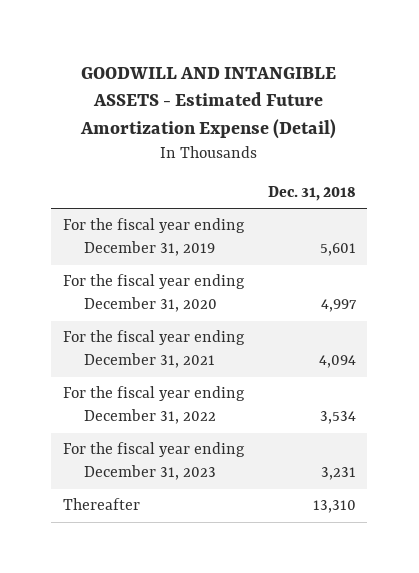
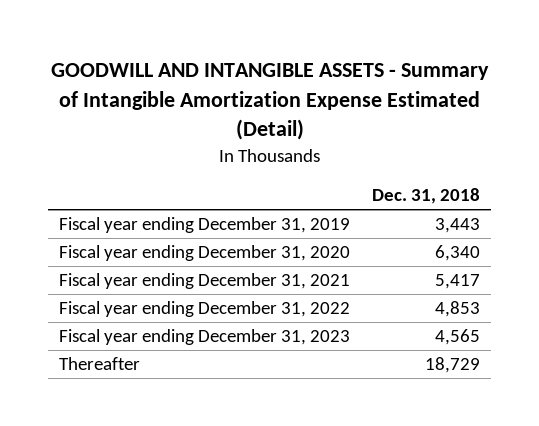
[80,66,337,139] GOODWILL AND INTANGIBLE ASSETS - Estimated Future Amortization Expense (Detail) -> [50,63,489,141] GOODWILL AND INTANGIBLE ASSETS - Summary of Intangible Amortization Expense Estimated (Detail)
[62,218,245,257] For the fiscal year ending December 31, 2019 -> [59,217,351,234] Fiscal year ending December 31, 2019
[319,243,356,257] 5,601 -> [435,218,481,234] 3,443
[62,274,245,313] For the fiscal year ending December 31, 2020 -> [59,245,351,262] Fiscal year ending December 31, 2020
[320,299,357,313] 4,997 -> [435,245,481,262] 6,340
[62,330,245,369] For the fiscal year ending December 31, 2021 -> [59,273,351,290] Fiscal year ending December 31, 2021
[318,355,356,369] 4,094 -> [435,274,481,290] 5,417
[62,386,245,425] For the fiscal year ending December 31, 2022 -> [59,301,351,318] Fiscal year ending December 31, 2022
[319,411,356,425] 3,534 -> [435,301,481,318] 4,853
[62,442,245,481] For the fiscal year ending December 31, 2023 -> [59,329,351,346] Fiscal year ending December 31, 2023
[320,467,356,481] 3,231 -> [435,329,481,346] 4,565
[312,500,356,514] 13,310 -> [425,357,481,374] 18,729

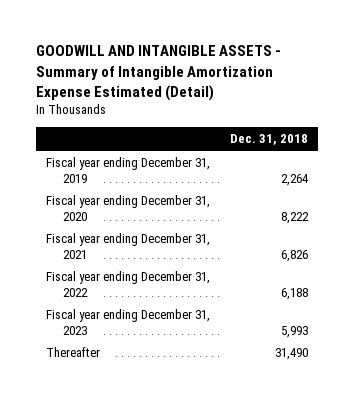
[435,218,481,234] 3,443 -> [281,173,310,186] 2,264
[435,245,481,262] 6,340 -> [281,211,310,224] 8,222
[435,274,481,290] 5,417 -> [281,249,309,262] 6,826
[435,301,481,318] 4,853 -> [281,287,309,300] 6,188
[435,329,481,346] 4,565 -> [281,325,309,338] 5,993
[425,357,481,374] 18,729 -> [275,348,309,361] 31,490

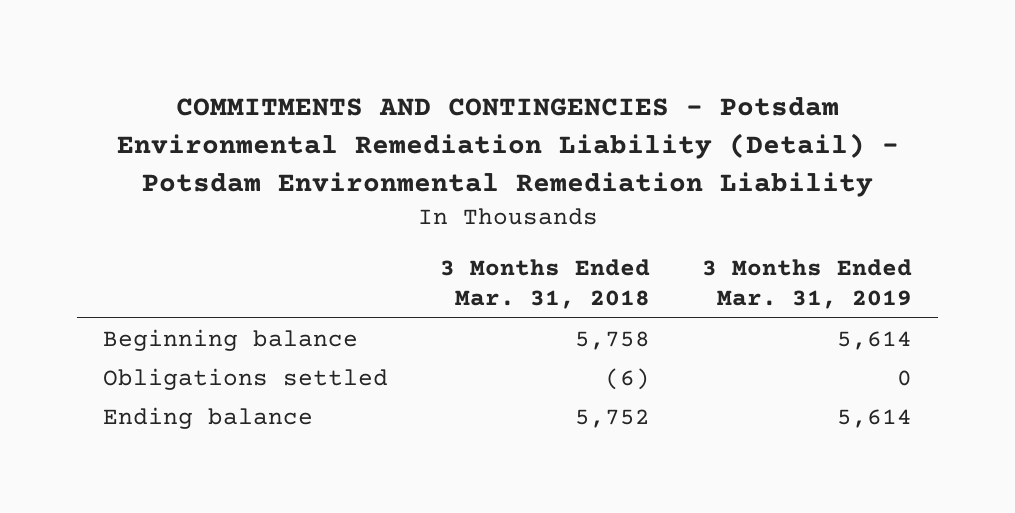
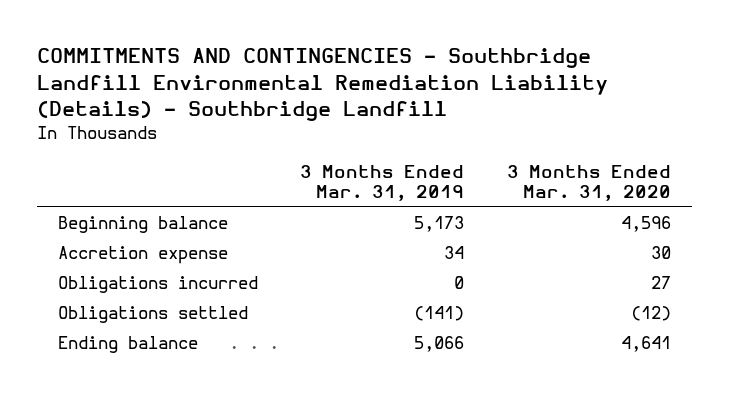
[116,97,899,198] COMMITMENTS AND CONTINGENCIES - Potsdam Environmental Remediation Liability (Detail) - Potsdam Environmental Remediation Liability -> [36,48,608,122] COMMITMENTS AND CONTINGENCIES - Southbridge Landfill Environmental Remediation Liability (Details) - Southbridge Landfill
[440,259,651,310] 3 Months Ended Mar. 31, 2018 -> none
none -> [506,164,671,201] 3 Months Ended Mar. 31, 2020
[836,330,912,350] 5,614 -> [414,215,465,232] 5,173
none -> [57,245,228,264] Accretion expense
none -> [57,275,258,293] Obligations incurred
[896,369,912,386] 0 -> [414,305,465,321] (141)
[836,408,912,428] 5,614 -> [414,335,465,352] 5,066

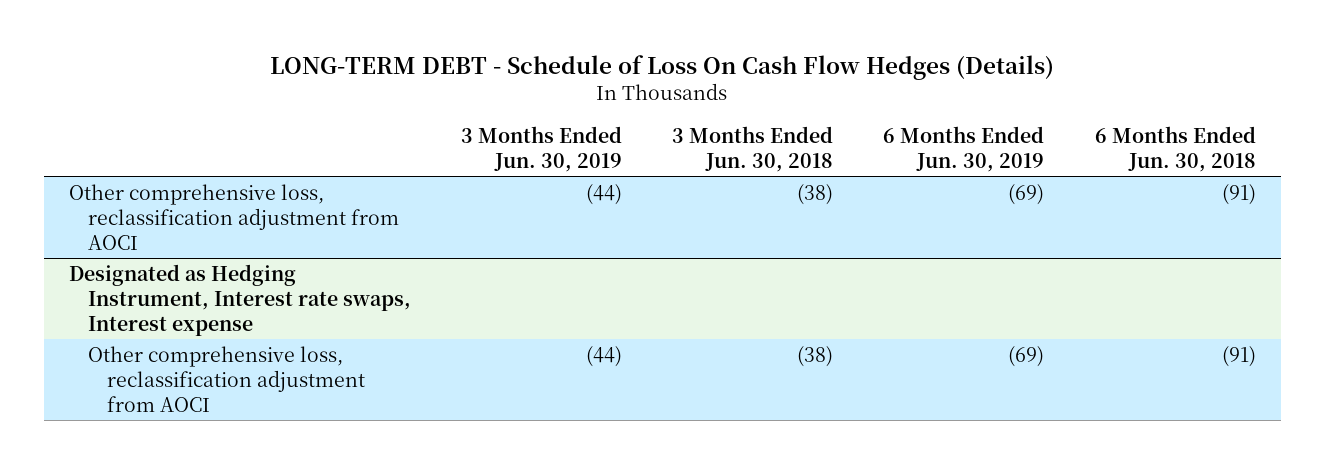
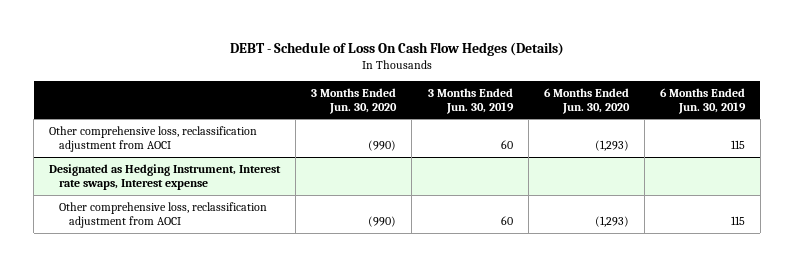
[270,55,1055,81] LONG-TERM DEBT - Schedule of Loss On Cash Flow Hedges (Details) -> [230,41,565,56] DEBT - Schedule of Loss On Cash Flow Hedges (Details)
[672,125,834,172] 3 Months Ended Jun. 30, 2018 -> none
[1094,125,1256,172] 6 Months Ended Jun. 30, 2018 -> none
none -> [311,87,398,114] 3 Months Ended Jun. 30, 2020
none -> [543,87,630,114] 6 Months Ended Jun. 30, 2020
[586,183,623,205] (44) -> [500,140,513,150] 60
[1008,183,1045,205] (69) -> [730,140,745,150] 115
[586,345,623,367] (44) -> [500,216,513,226] 60
[1008,345,1045,367] (69) -> [730,216,745,226] 115

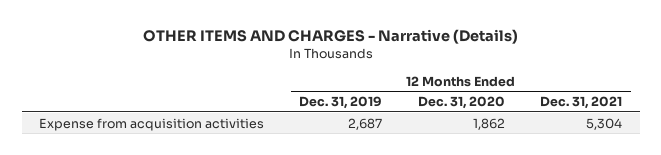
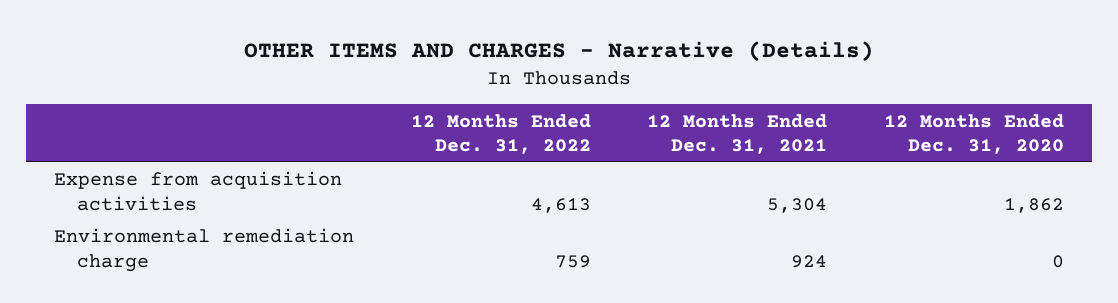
[299,96,383,110] Dec. 31, 2019 -> none
none -> [410,113,591,155] 12 Months Ended Dec. 31, 2022
none -> [54,228,355,272] Environmental remediation charge

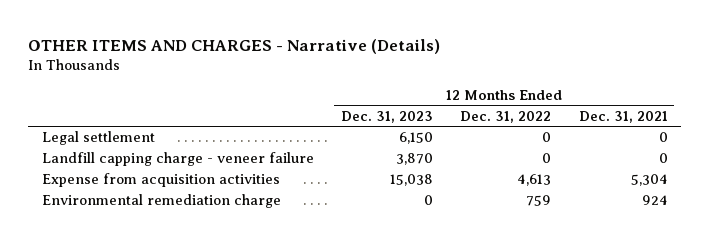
[883,113,1064,155] 12 Months Ended Dec. 31, 2020 -> none
none -> [341,110,434,123] Dec. 31, 2023
none -> [41,131,155,146] Legal settlement
none -> [41,152,314,167] Landfill capping charge - veneer failure

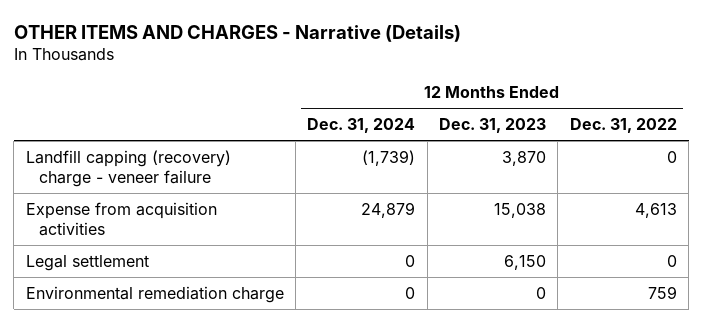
[578,110,668,123] Dec. 31, 2021 -> none
none -> [307,117,416,133] Dec. 31, 2024
[41,152,314,167] Landfill capping charge - veneer failure -> [25,149,231,187] Landfill capping (recovery) charge - veneer failure
[41,131,155,146] Legal settlement -> [25,254,149,271] Legal settlement

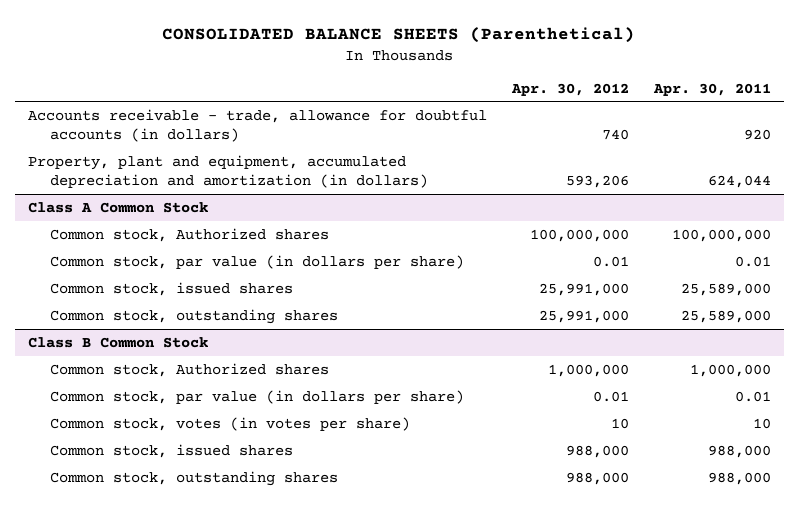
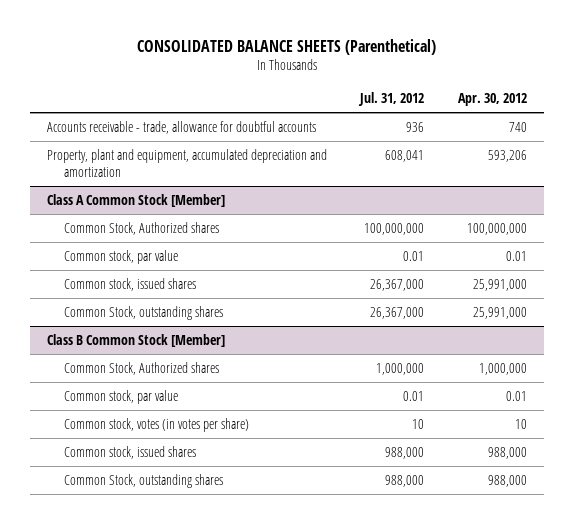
[653,82,772,96] Apr. 30, 2011 -> none
none -> [358,91,425,106] Jul. 31, 2012
[27,108,487,143] Accounts receivable - trade, allowance for doubtful accounts (in dollars) -> [46,120,316,134] Accounts receivable - trade, allowance for doubtful accounts
[27,154,428,189] Property, plant and equipment, accumulated depreciation and amortization (in dollars) -> [46,148,327,177] Property, plant and equipment, accumulated depreciation and amortization
[27,201,208,213] Class A Common Stock -> [46,193,225,207] Class A Common Stock [Member]
[49,227,329,242] Common stock, Authorized shares -> [63,221,219,235] Common Stock, Authorized shares
[49,254,464,269] Common stock, par value (in dollars per share) -> [63,249,178,264] Common stock, par value
[49,308,338,324] Common stock, outstanding shares -> [63,305,223,320] Common Stock, outstanding shares
[27,336,208,348] Class B Common Stock -> [46,333,225,347] Class B Common Stock [Member]
[49,362,329,377] Common stock, Authorized shares -> [63,361,219,375] Common Stock, Authorized shares
[49,389,464,404] Common stock, par value (in dollars per share) -> [63,389,178,404] Common stock, par value
[49,470,338,486] Common stock, outstanding shares -> [63,473,223,488] Common Stock, outstanding shares

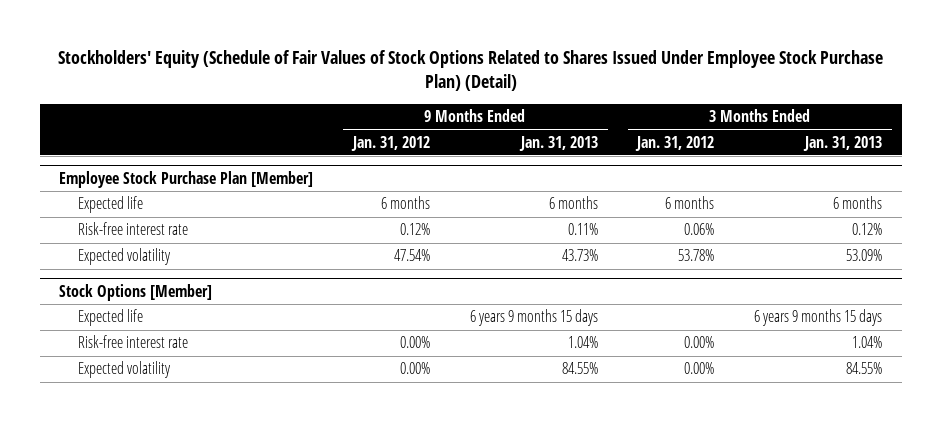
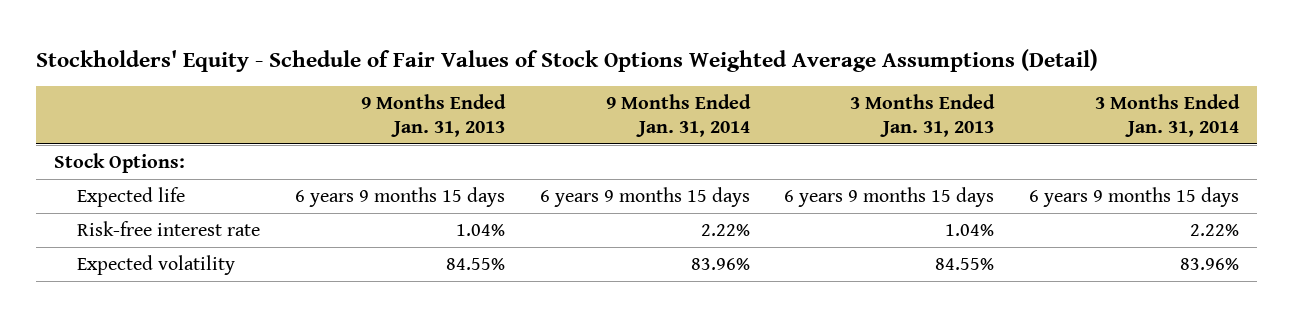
[57,49,883,92] Stockholders' Equity (Schedule of Fair Values of Stock Options Related to Shares Issued Under Employee Stock Purchase Plan) (Detail) -> [36,48,1099,72] Stockholders' Equity - Schedule of Fair Values of Stock Options Weighted Average Assumptions (Detail)
[351,135,431,151] Jan. 31, 2012 -> none
[635,135,715,151] Jan. 31, 2012 -> none
none -> [605,94,751,137] 9 Months Ended Jan. 31, 2014
none -> [1095,94,1241,137] 3 Months Ended Jan. 31, 2014
[59,171,314,189] Employee Stock Purchase Plan [Member] -> none
[77,196,143,214] Expected life -> none
[77,222,188,236] Risk-free interest rate -> none
[77,248,171,266] Expected volatility -> none
[59,284,213,302] Stock Options [Member] -> none
none -> [53,153,185,174] Stock Options:

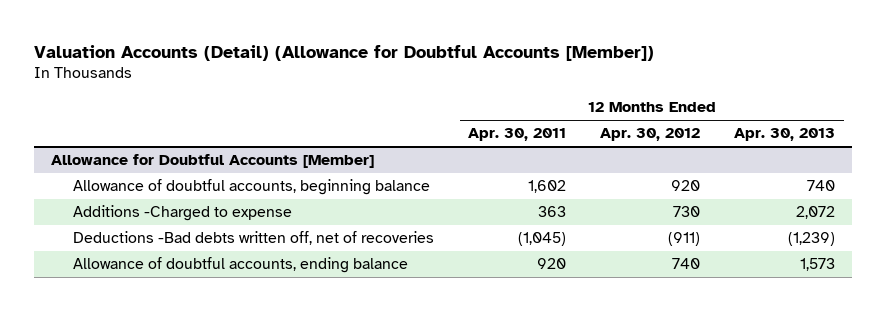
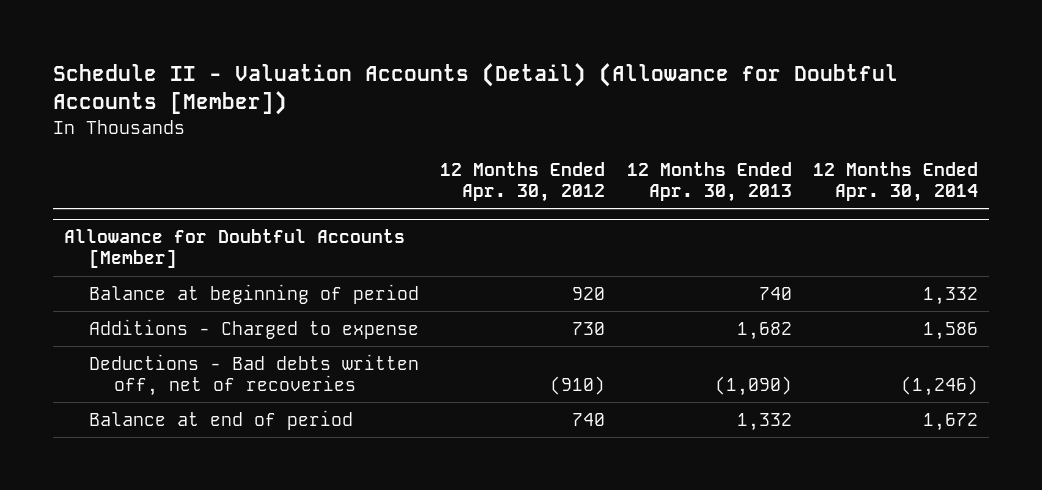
[33,44,654,61] Valuation Accounts (Detail) (Allowance for Doubtful Accounts [Member]) -> [52,63,898,116] Schedule II - Valuation Accounts (Detail) (Allowance for Doubtful Accounts [Member])
[468,128,567,142] Apr. 30, 2011 -> none
none -> [813,162,979,203] 12 Months Ended Apr. 30, 2014
[72,179,430,196] Allowance of doubtful accounts, beginning balance -> [88,283,419,304] Balance at beginning of period
[72,205,292,222] Additions -Charged to expense -> [88,318,419,339] Additions - Charged to expense
[796,206,836,220] 2,072 -> [736,321,792,340] 1,682
[72,231,434,246] Deductions -Bad debts written off, net of recoveries -> [88,353,419,396] Deductions - Bad debts written off, net of recoveries
[668,232,701,247] (911) -> [550,375,606,395] (910)
[788,232,836,247] (1,239) -> [714,375,792,396] (1,090)
[72,257,408,274] Allowance of doubtful accounts, ending balance -> [88,409,353,430] Balance at end of period
[800,258,836,272] 1,573 -> [736,412,792,431] 1,332

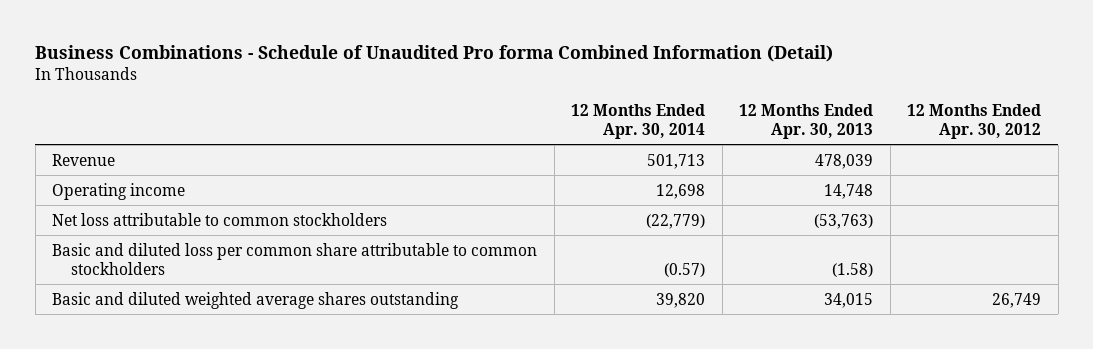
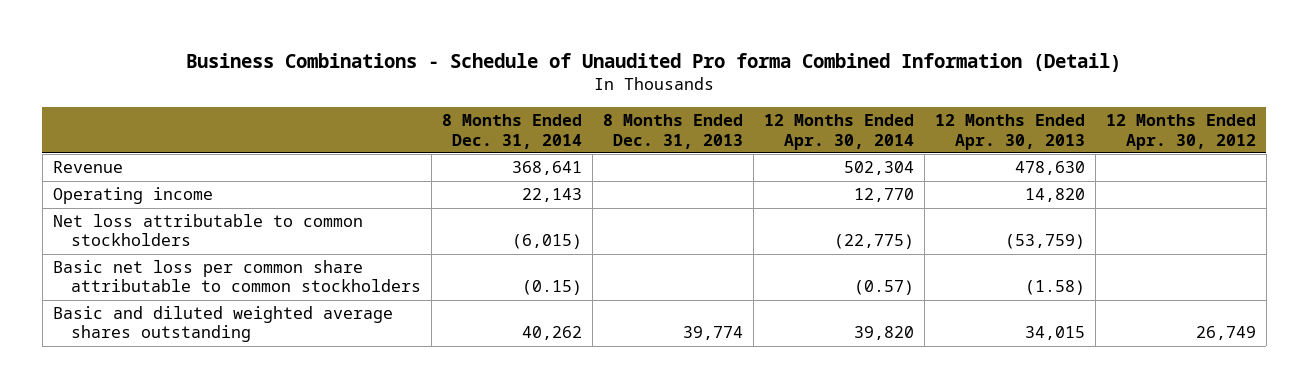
none -> [441,114,582,149] 8 Months Ended Dec. 31, 2014
none -> [602,114,743,149] 8 Months Ended Dec. 31, 2013
[647,153,706,169] 501,713 -> [843,161,914,176] 502,304
[815,153,874,169] 478,039 -> [1014,161,1085,176] 478,630
[656,183,706,199] 12,698 -> [853,188,914,203] 12,770
[824,183,874,199] 14,748 -> [1024,188,1085,203] 14,820
[646,213,706,229] (22,779) -> [833,234,914,250] (22,775)
[814,213,874,229] (53,763) -> [1004,234,1085,250] (53,759)
[52,242,538,275] Basic and diluted loss per common share attributable to common stockholders -> [52,260,421,293] Basic net loss per common share attributable to common stockholders

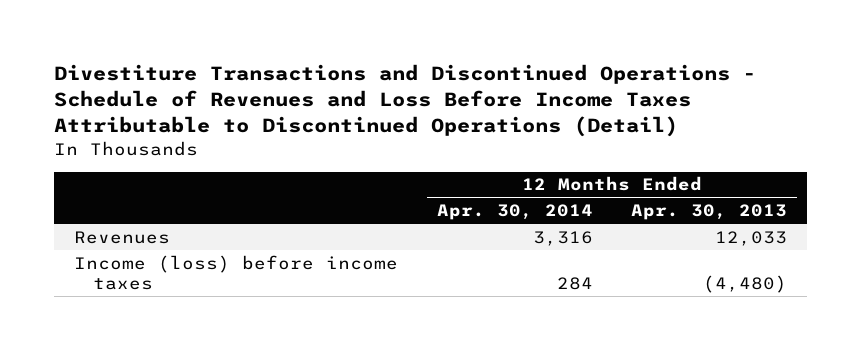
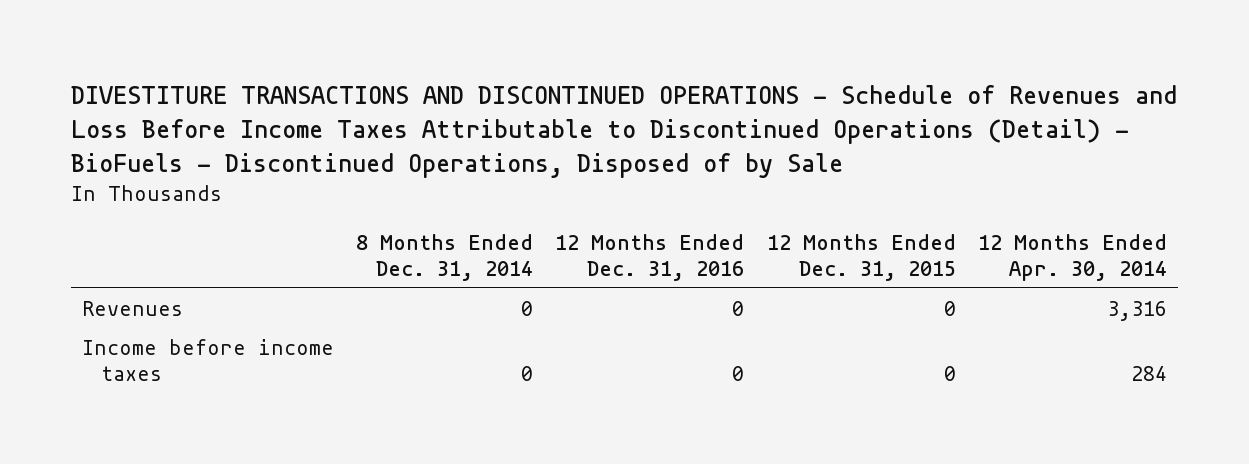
[54,64,757,138] Divestiture Transactions and Discontinued Operations - Schedule of Revenues and Loss Before Income Taxes Attributable to Discontinued Operations (Detail) -> [70,85,1177,178] DIVESTITURE TRANSACTIONS AND DISCONTINUED OPERATIONS - Schedule of Revenues and Loss Before Income Taxes Attributable to Discontinued Operations (Detail) - BioFuels - Discontinued Operations, Disposed of by Sale
[631,204,788,221] Apr. 30, 2013 -> none
none -> [355,233,533,281] 8 Months Ended Dec. 31, 2014
none -> [555,233,745,281] 12 Months Ended Dec. 31, 2016
none -> [766,233,956,281] 12 Months Ended Dec. 31, 2015
[73,254,398,290] Income (loss) before income taxes -> [81,339,334,381] Income before income taxes

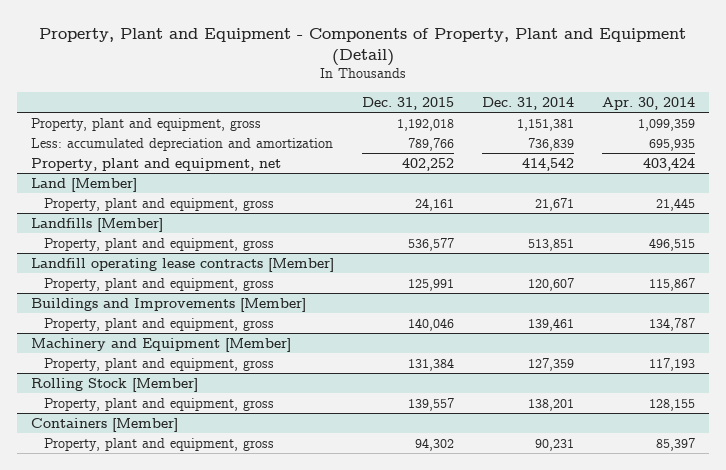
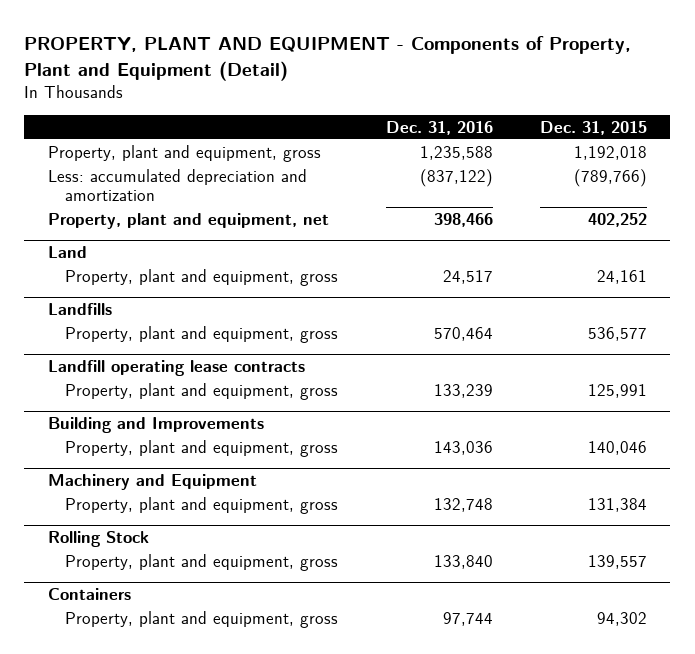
[39,27,687,66] Property, Plant and Equipment - Components of Property, Plant and Equipment (Detail) -> [24,36,632,81] PROPERTY, PLANT AND EQUIPMENT - Components of Property, Plant and Equipment (Detail)
[482,96,575,110] Dec. 31, 2014 -> none
[602,96,696,110] Apr. 30, 2014 -> none
none -> [385,120,493,135] Dec. 31, 2016
[408,137,455,151] 789,766 -> [573,168,647,187] (789,766)
[31,177,138,192] Land [Member] -> [47,246,87,259] Land
[31,217,164,232] Landfills [Member] -> [47,303,112,316] Landfills
[31,257,335,272] Landfill operating lease contracts [Member] -> [47,360,305,377] Landfill operating lease contracts
[31,297,307,312] Buildings and Improvements [Member] -> [47,417,264,434] Building and Improvements
[31,337,292,352] Machinery and Equipment [Member] -> [47,474,257,491] Machinery and Equipment
[31,377,199,392] Rolling Stock [Member] -> [47,531,149,548] Rolling Stock
[31,417,179,432] Containers [Member] -> [47,588,131,601] Containers

